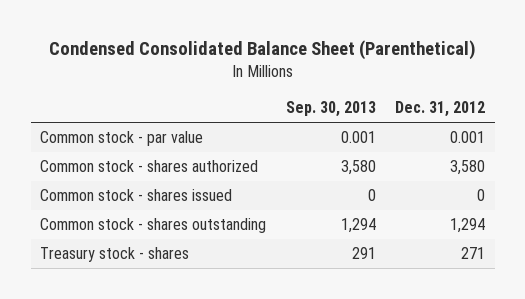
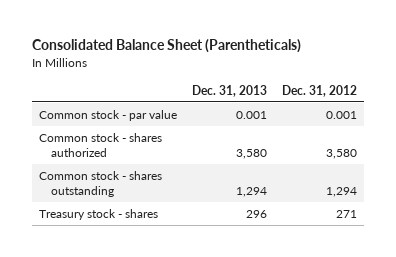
[48,40,476,61] Condensed Consolidated Balance Sheet (Parenthetical) -> [31,39,301,54] Consolidated Balance Sheet (Parentheticals)
[285,101,376,118] Sep. 30, 2013 -> none
none -> [191,84,267,97] Dec. 31, 2013
[40,189,233,202] Common stock - shares issued -> none

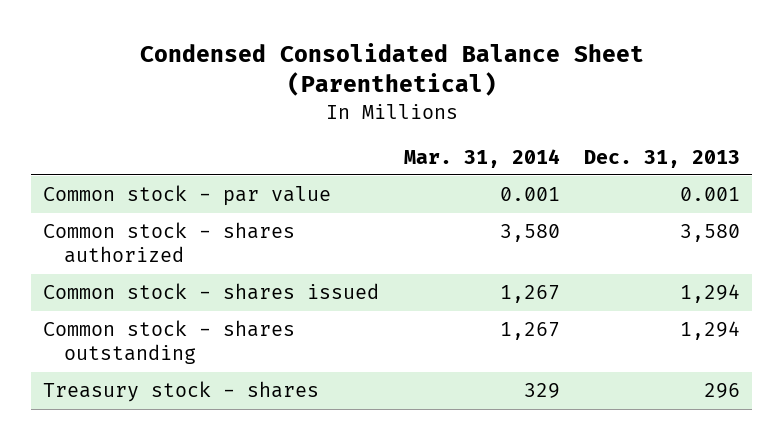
[31,39,301,54] Consolidated Balance Sheet (Parentheticals) -> [139,42,644,97] Condensed Consolidated Balance Sheet (Parenthetical)
[281,84,357,97] Dec. 31, 2012 -> none
none -> [403,148,560,168] Mar. 31, 2014
none -> [43,283,380,301] Common stock - shares issued

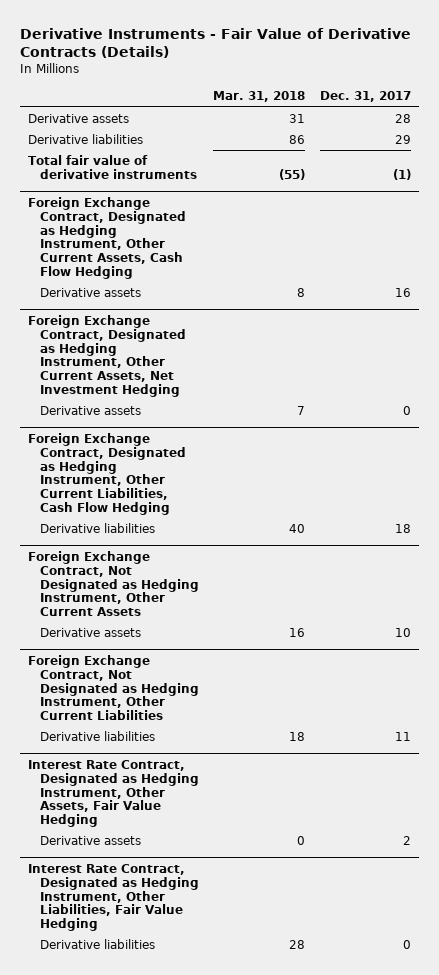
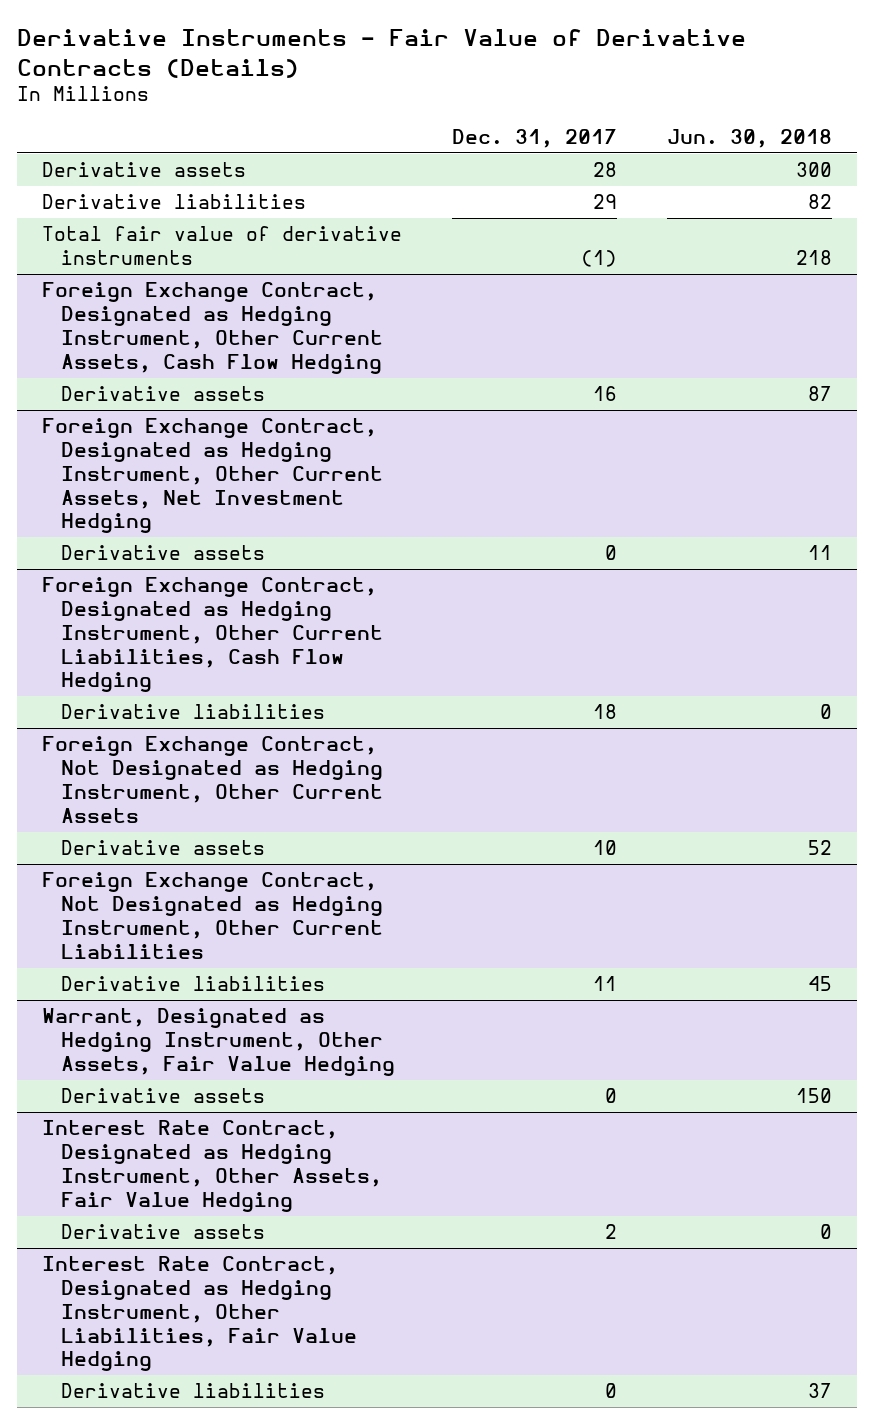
[213,91,306,103] Mar. 31, 2018 -> none
none -> [667,128,833,148] Jun. 30, 2018
none -> [41,1008,395,1076] Warrant, Designated as Hedging Instrument, Other Assets, Fair Value Hedging
none -> [60,1088,265,1104] Derivative assets

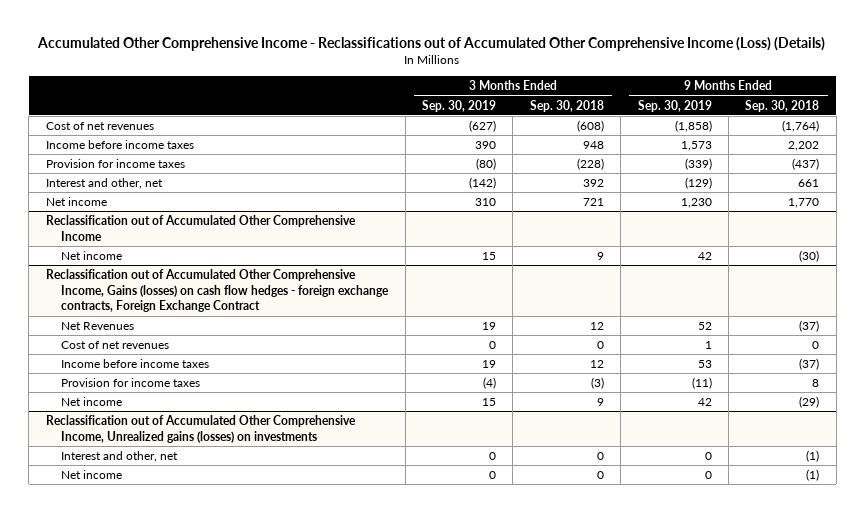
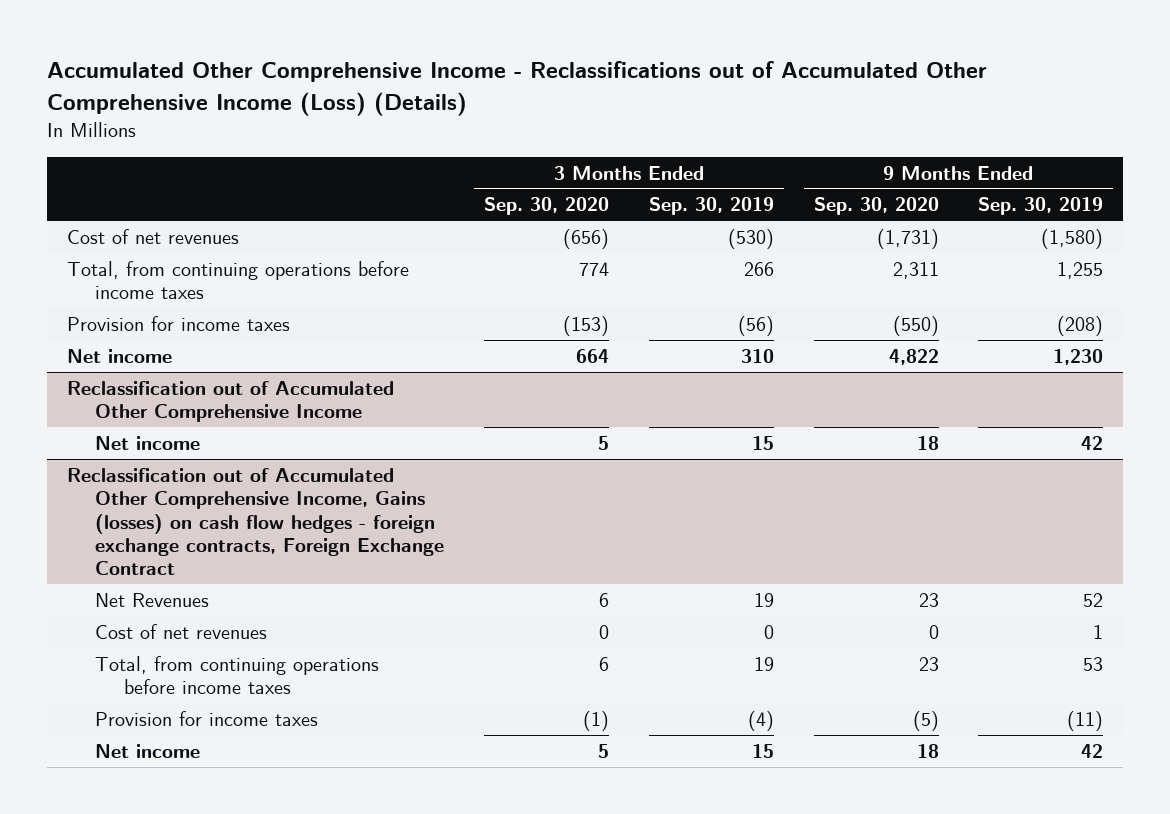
[529,99,604,112] Sep. 30, 2018 -> none
[745,99,820,112] Sep. 30, 2018 -> none
none -> [484,197,610,216] Sep. 30, 2020
none -> [813,197,939,216] Sep. 30, 2020
[45,178,163,190] Interest and other, net -> none
[469,120,497,133] (627) -> [727,228,774,249] (530)
[674,120,712,133] (1,858) -> [1041,228,1104,249] (1,580)
[45,140,194,150] Income before income taxes -> [66,260,409,300] Total, from continuing operations before income taxes
[475,141,497,150] 390 -> [743,261,774,276] 266
[680,141,712,152] 1,573 -> [1057,261,1104,279] 1,255
[476,158,497,171] (80) -> [737,315,774,336] (56)
[684,158,712,171] (339) -> [1057,315,1104,336] (208)
[61,359,210,369] Income before income taxes -> [95,655,380,695] Total, from continuing operations before income taxes
[45,415,356,443] Reclassification out of Accumulated Other Comprehensive Income, Unrealized gains (losses) on investments -> none
[61,451,179,463] Interest and other, net -> none
[61,470,123,480] Net income -> none

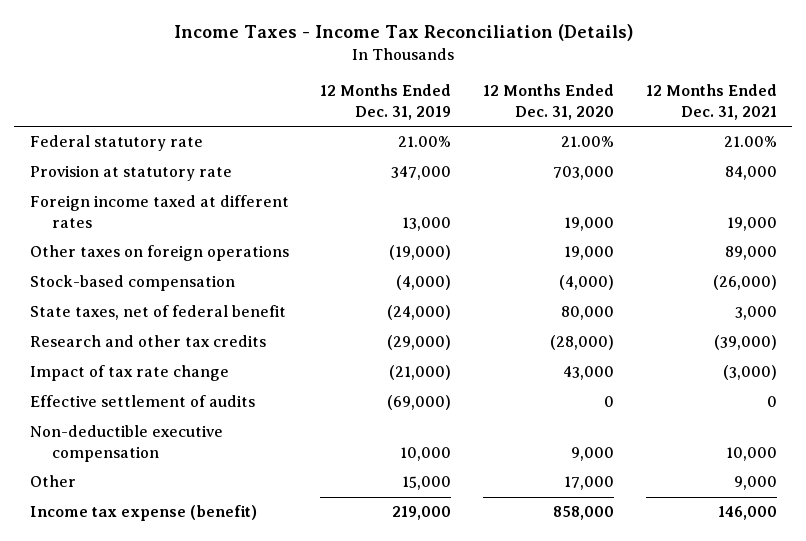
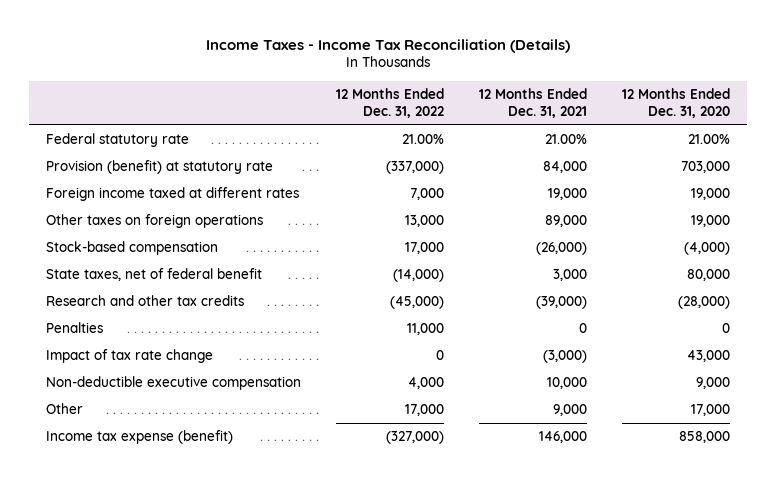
[320,84,452,120] 12 Months Ended Dec. 31, 2019 -> none
none -> [336,87,445,118] 12 Months Ended Dec. 31, 2022
[29,165,232,182] Provision at statutory rate -> [46,160,274,175] Provision (benefit) at statutory rate
none -> [46,322,104,334] Penalties
[29,395,255,408] Effective settlement of audits -> none

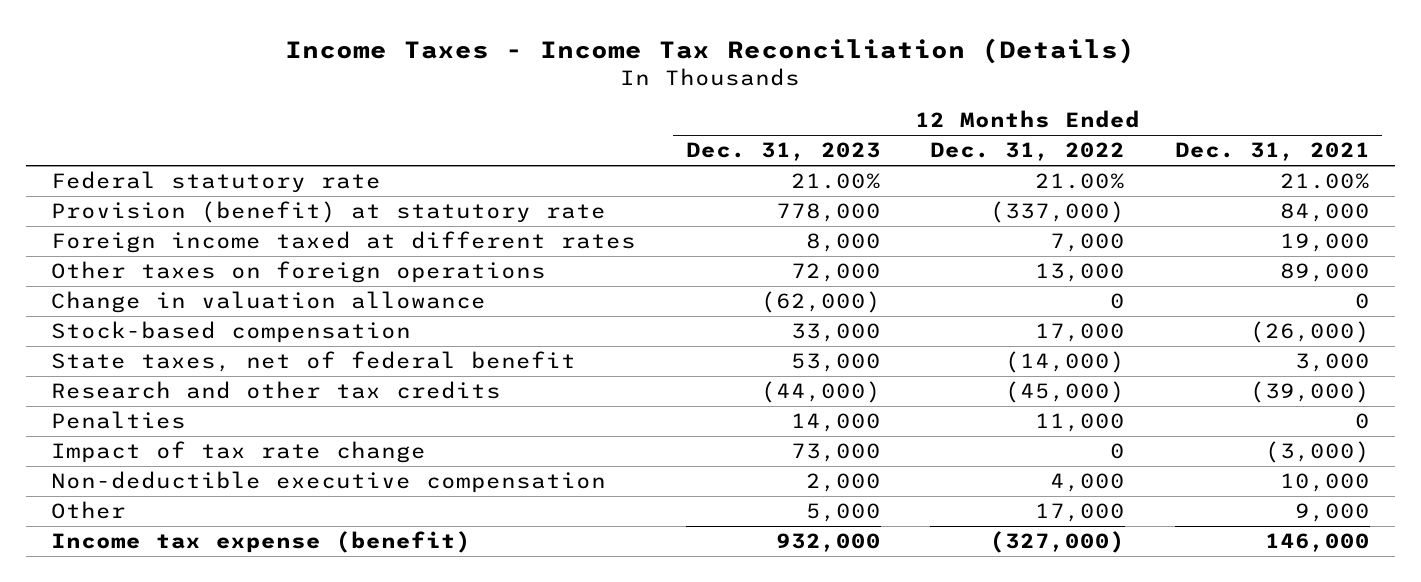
[621,87,730,118] 12 Months Ended Dec. 31, 2020 -> none
none -> [685,142,881,162] Dec. 31, 2023
none -> [51,291,487,314] Change in valuation allowance

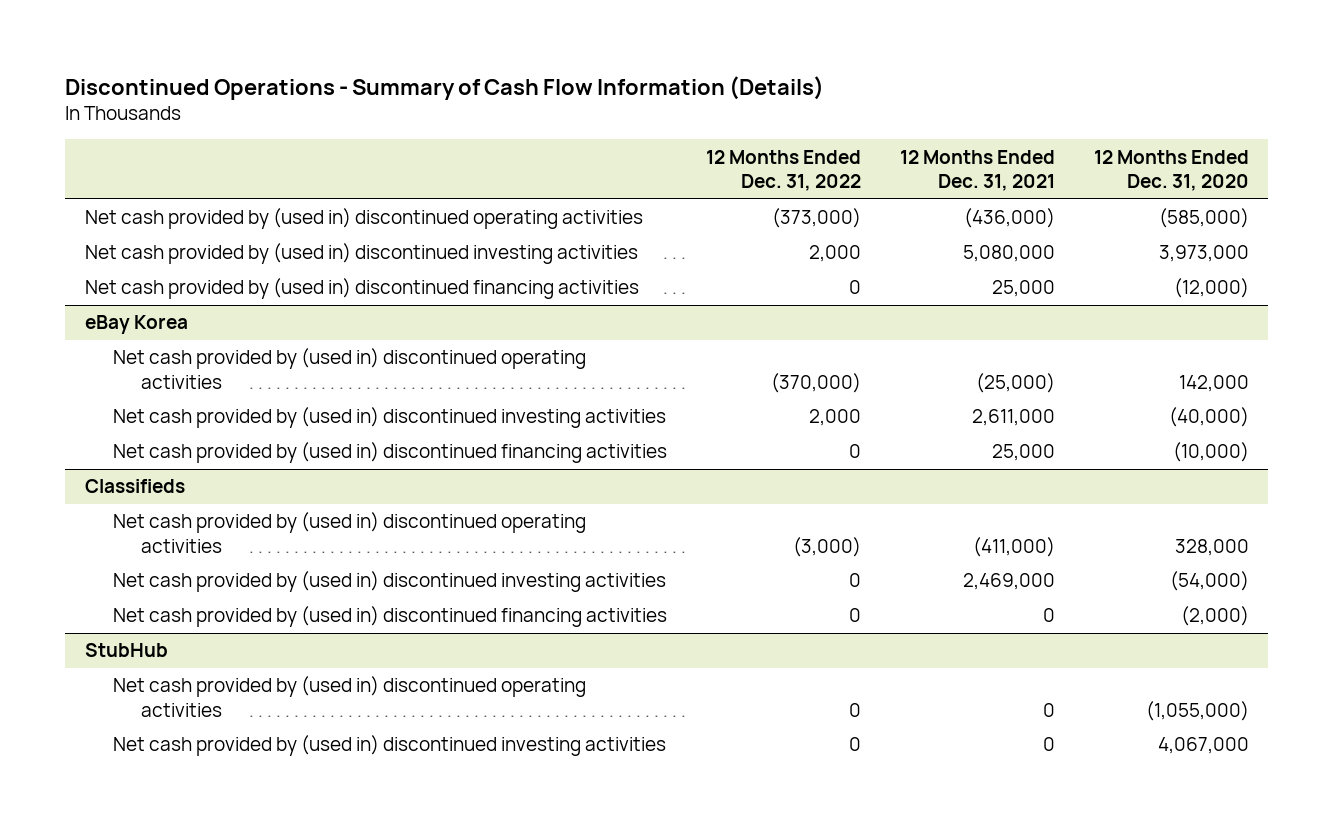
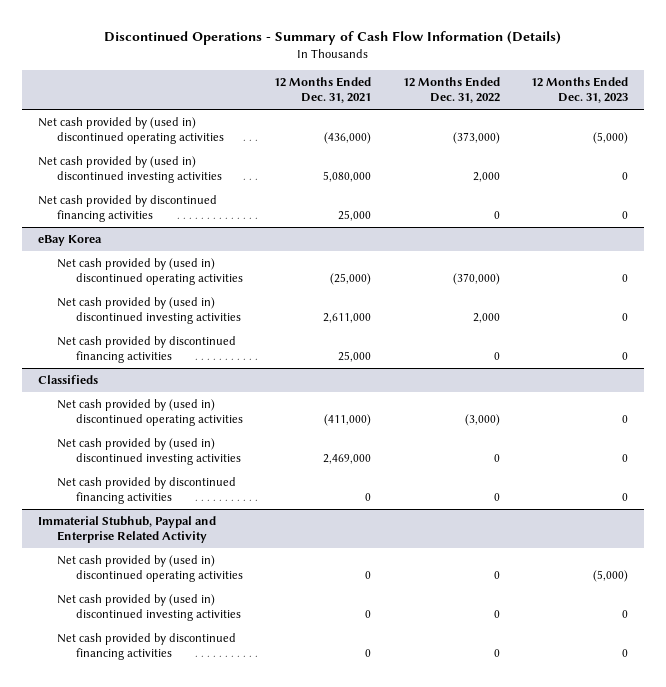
[1093,149,1249,192] 12 Months Ended Dec. 31, 2020 -> none
none -> [531,77,629,104] 12 Months Ended Dec. 31, 2023
[84,278,639,300] Net cash provided by (used in) discontinued financing activities -> [37,194,217,223] Net cash provided by discontinued financing activities
[112,442,667,464] Net cash provided by (used in) discontinued financing activities -> [56,335,236,364] Net cash provided by discontinued financing activities
[84,643,168,658] StubHub -> none
[112,606,667,628] Net cash provided by (used in) discontinued financing activities -> [56,476,236,505] Net cash provided by discontinued financing activities
none -> [37,515,216,544] Immaterial Stubhub, Paypal and Enterprise Related Activity
none -> [56,632,236,661] Net cash provided by discontinued financing activities

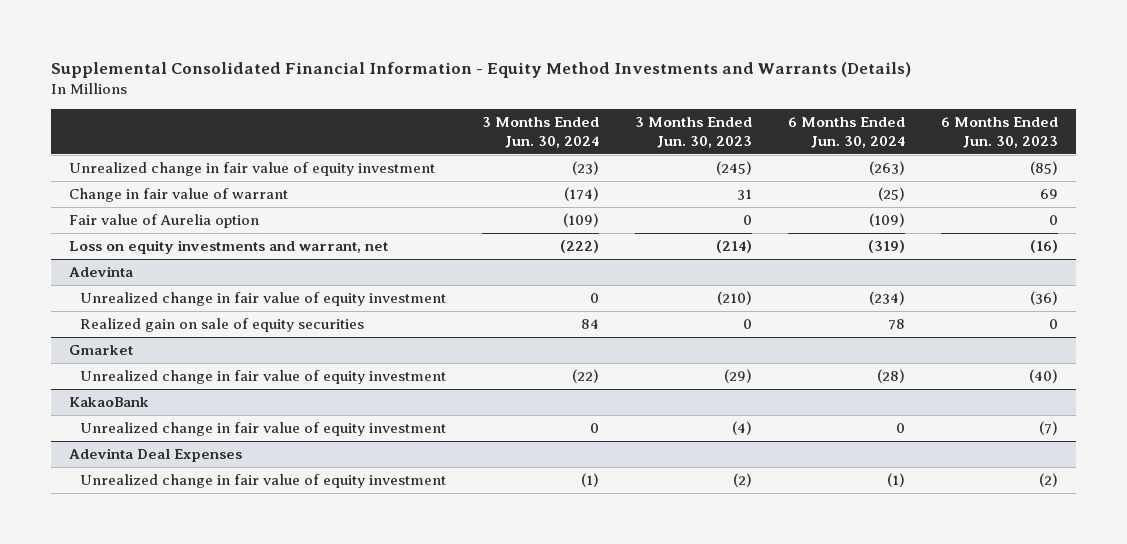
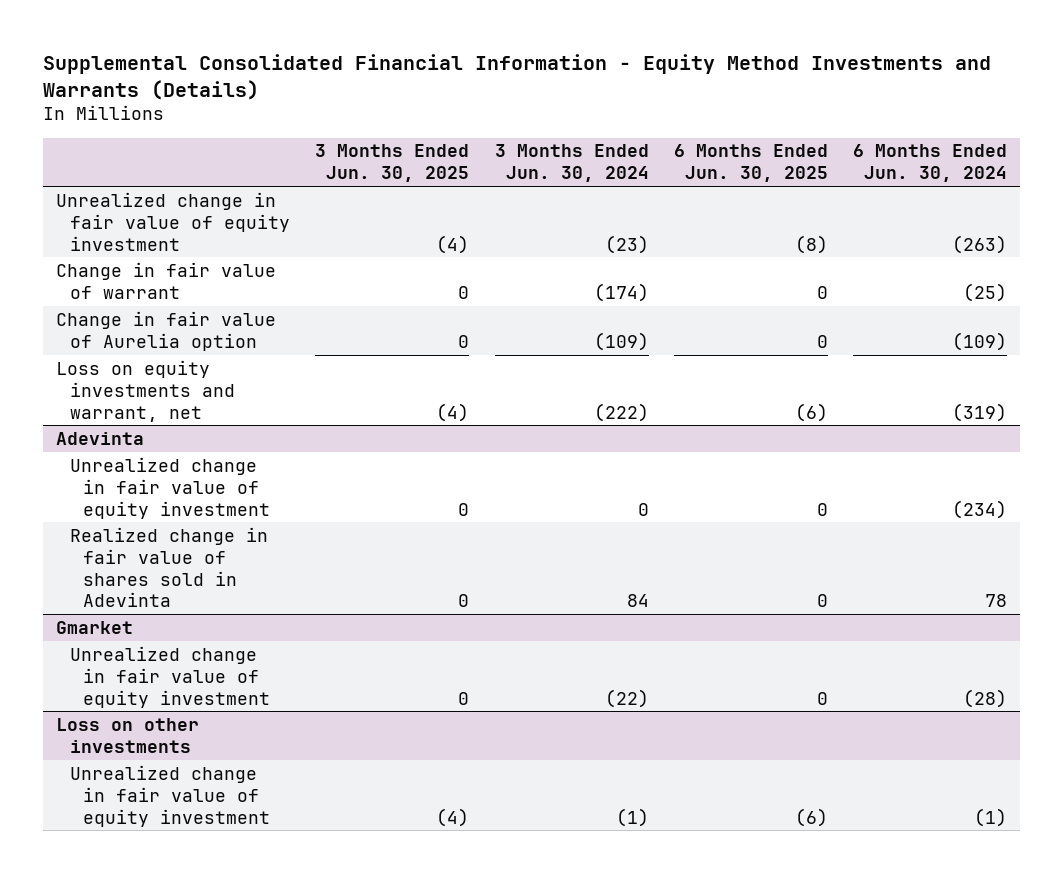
[635,117,753,148] 3 Months Ended Jun. 30, 2023 -> none
[941,117,1059,148] 6 Months Ended Jun. 30, 2023 -> none
none -> [315,144,470,183] 3 Months Ended Jun. 30, 2025
none -> [674,144,829,183] 6 Months Ended Jun. 30, 2025
[69,214,260,229] Fair value of Aurelia option -> [55,310,276,351] Change in fair value of Aurelia option
[79,318,364,333] Realized gain on sale of equity securities -> [69,526,268,608] Realized change in fair value of shares sold in Adevinta
[69,397,150,408] KakaoBank -> none
[79,422,446,437] Unrealized change in fair value of equity investment -> none
[69,448,243,463] Adevinta Deal Expenses -> [55,717,199,753] Loss on other investments

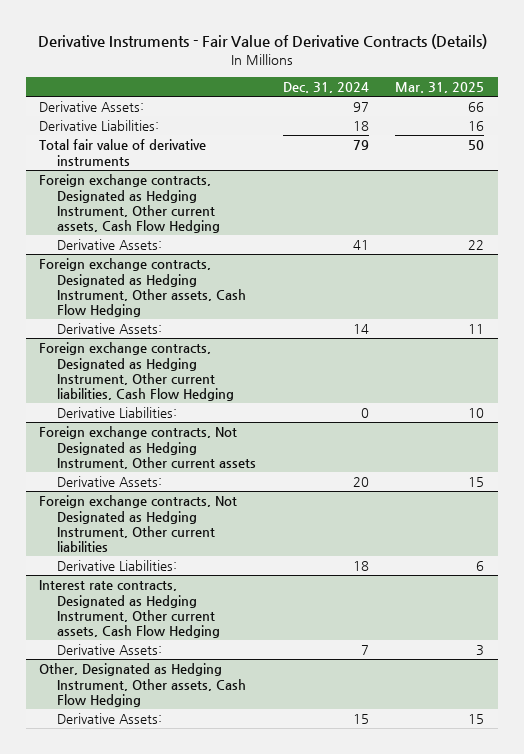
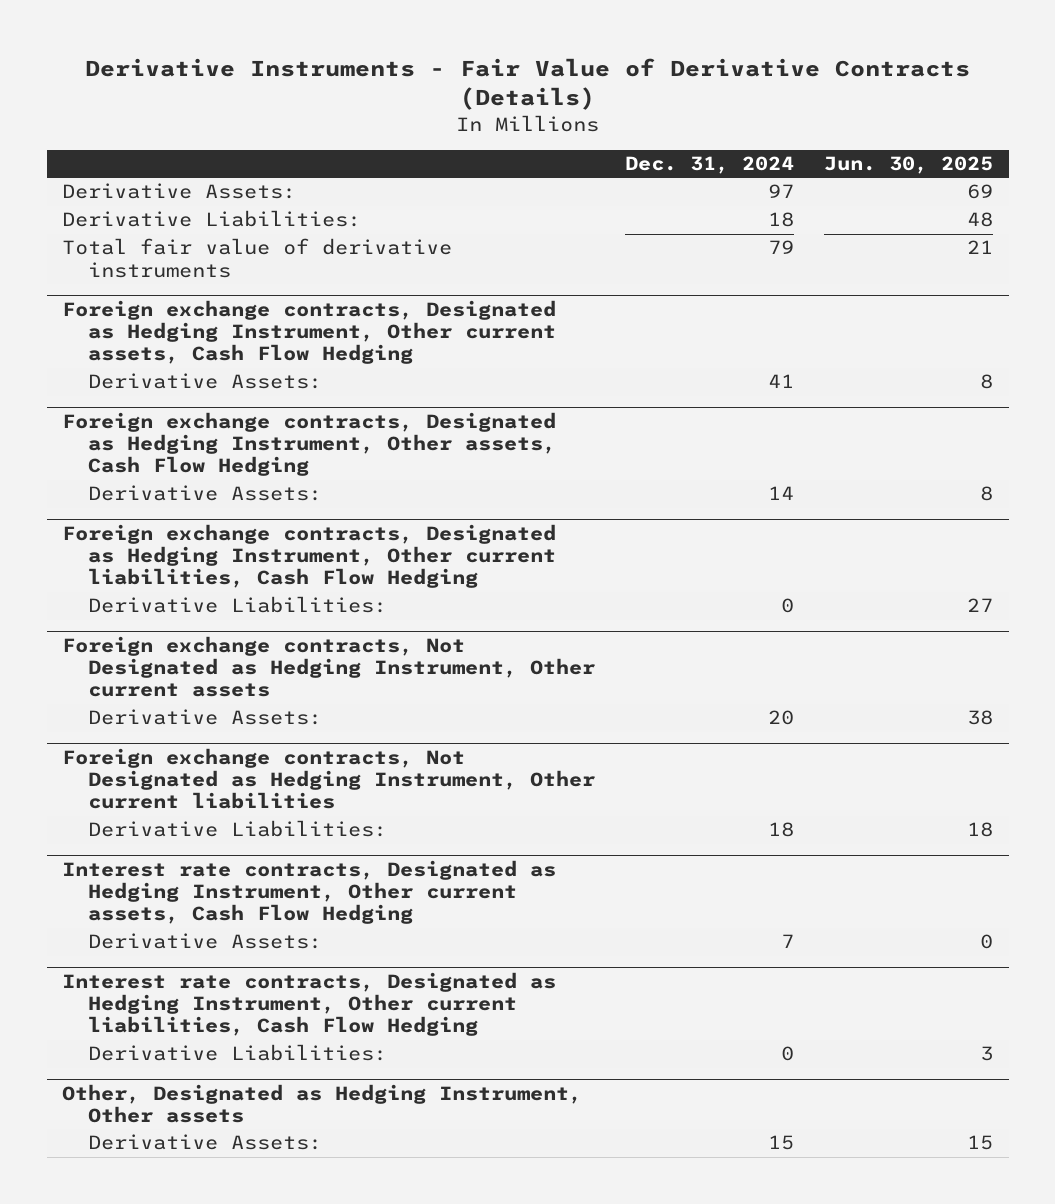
[395,82,485,94] Mar. 31, 2025 -> none
none -> [824,155,994,174] Jun. 30, 2025
none -> [61,971,556,1037] Interest rate contracts, Designated as Hedging Instrument, Other current liabilities, Cash Flow Hedging
none -> [88,1044,388,1062] Derivative Liabilities:
[39,663,246,707] Other, Designated as Hedging Instrument, Other assets, Cash Flow Hedging -> [61,1083,582,1124] Other, Designated as Hedging Instrument, Other assets

